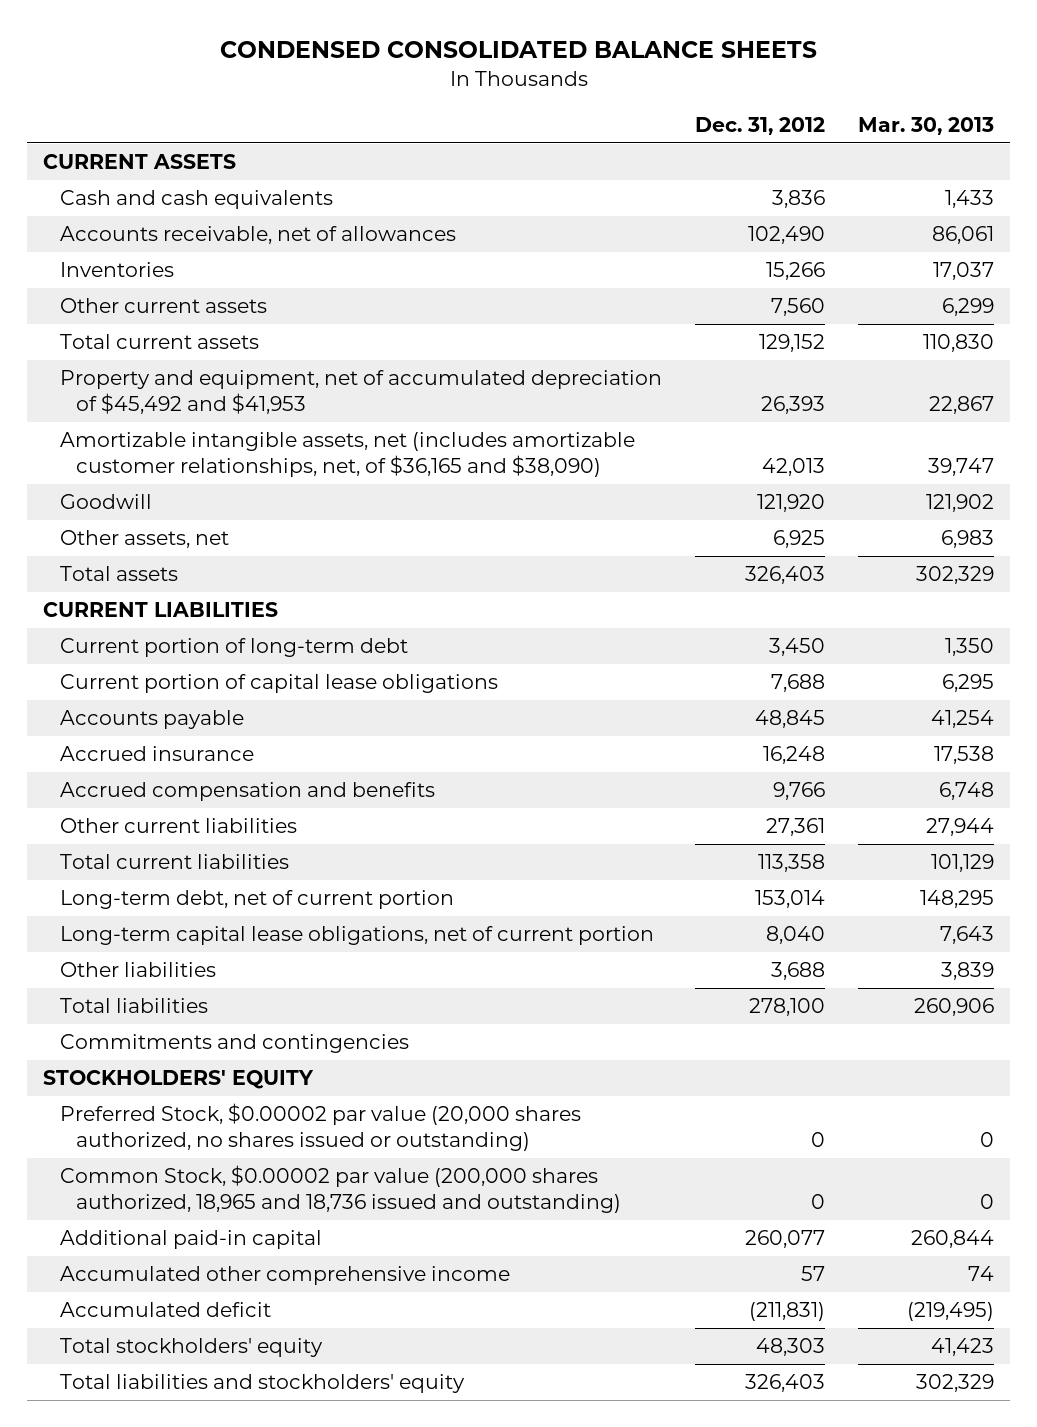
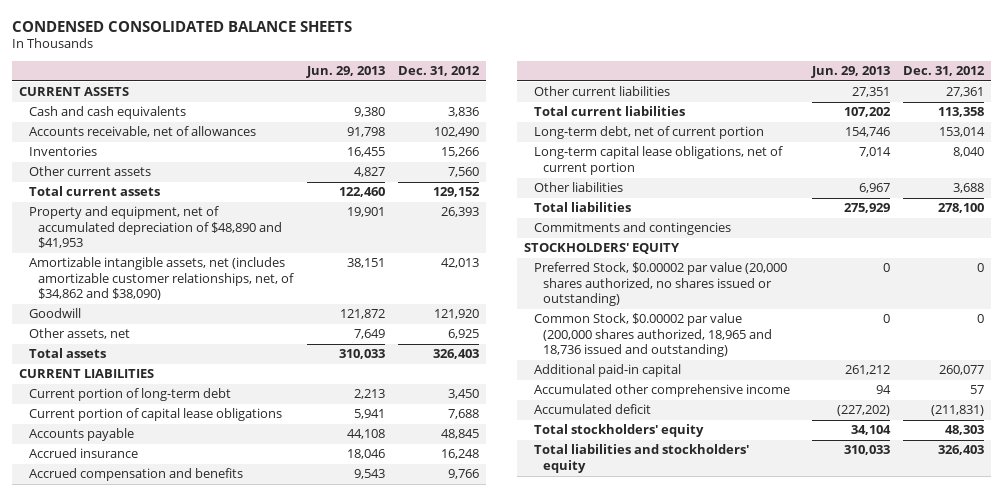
[857,116,994,135] Mar. 30, 2013 -> none
none -> [305,66,385,79] Jun. 29, 2013
[59,370,662,414] Property and equipment, net of accumulated depreciation of $45,492 and $41,953 -> [28,206,283,249] Property and equipment, net of accumulated depreciation of $48,890 and $41,953
[59,432,635,477] Amortizable intangible assets, net (includes amortizable customer relationships, net, of $36,165 and $38,090) -> [28,257,295,301] Amortizable intangible assets, net (includes amortizable customer relationships, net, of $34,862 and $38,090)

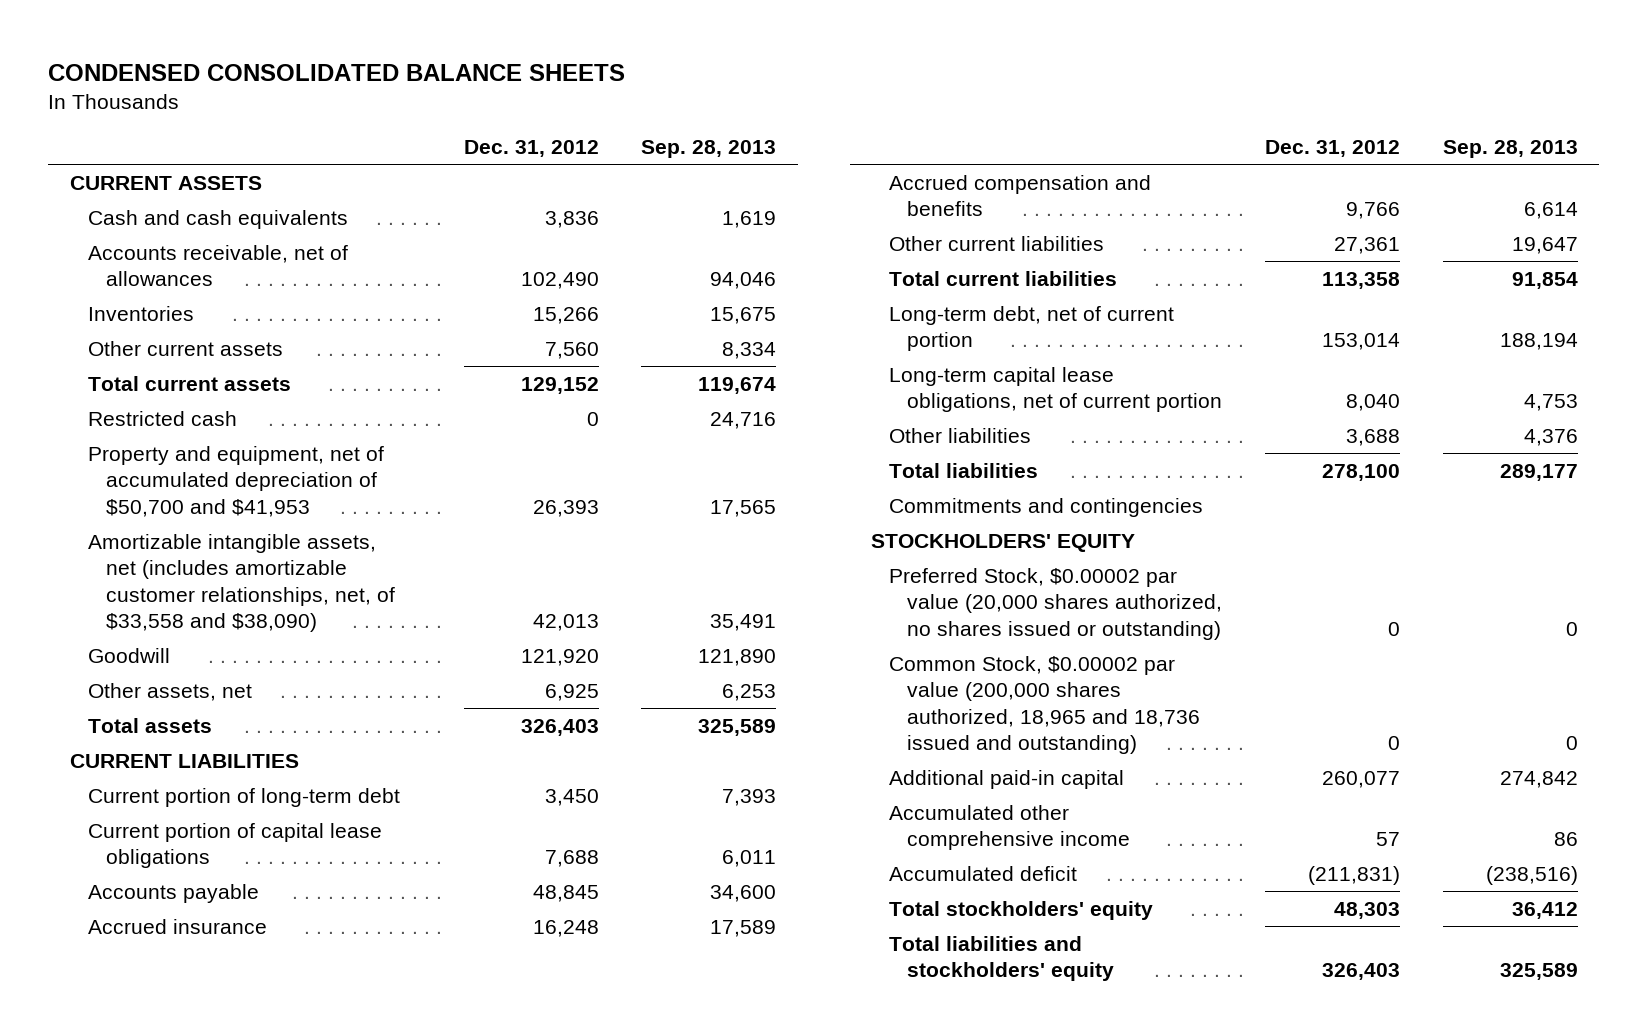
[305,66,385,79] Jun. 29, 2013 -> none
none -> [641,140,777,159] Sep. 28, 2013
none -> [87,410,237,426] Restricted cash
[28,206,283,249] Property and equipment, net of accumulated depreciation of $48,890 and $41,953 -> [87,445,384,517] Property and equipment, net of accumulated depreciation of $50,700 and $41,953
[28,257,295,301] Amortizable intangible assets, net (includes amortizable customer relationships, net, of $34,862 and $38,090) -> [87,533,396,633] Amortizable intangible assets, net (includes amortizable customer relationships, net, of $33,558 and $38,090)

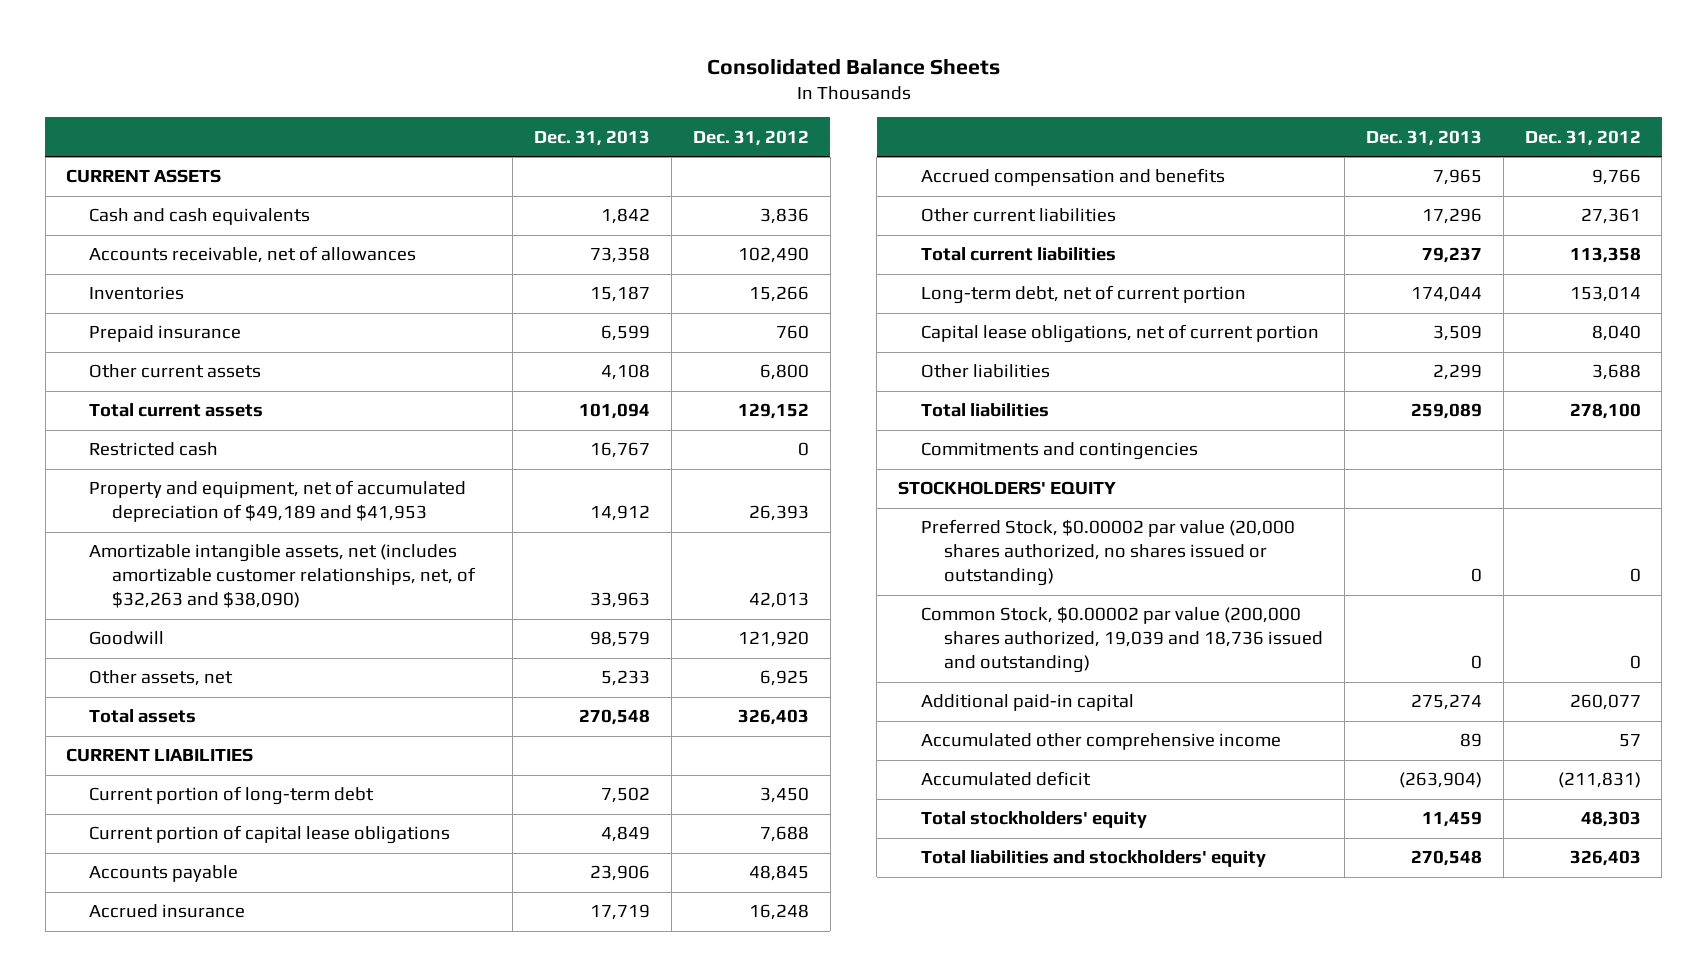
[48,63,626,81] CONDENSED CONSOLIDATED BALANCE SHEETS -> [706,57,1000,75] Consolidated Balance Sheets
[641,140,777,159] Sep. 28, 2013 -> none
none -> [534,129,651,146] Dec. 31, 2013
none -> [89,325,242,343] Prepaid insurance
[544,341,599,359] 7,560 -> [759,364,809,381] 6,800
[87,445,384,517] Property and equipment, net of accumulated depreciation of $50,700 and $41,953 -> [89,480,467,523] Property and equipment, net of accumulated depreciation of $49,189 and $41,953
[87,533,396,633] Amortizable intangible assets, net (includes amortizable customer relationships, net, of $33,558 and $38,090) -> [89,544,477,609] Amortizable intangible assets, net (includes amortizable customer relationships, net, of $32,263 and $38,090)
[889,366,1223,413] Long-term capital lease obligations, net of current portion -> [921,324,1320,344] Capital lease obligations, net of current portion
[889,655,1201,755] Common Stock, $0.00002 par value (200,000 shares authorized, 18,965 and 18,736 issued and outstanding) -> [921,606,1323,674] Common Stock, $0.00002 par value (200,000 shares authorized, 19,039 and 18,736 issued and outstanding)

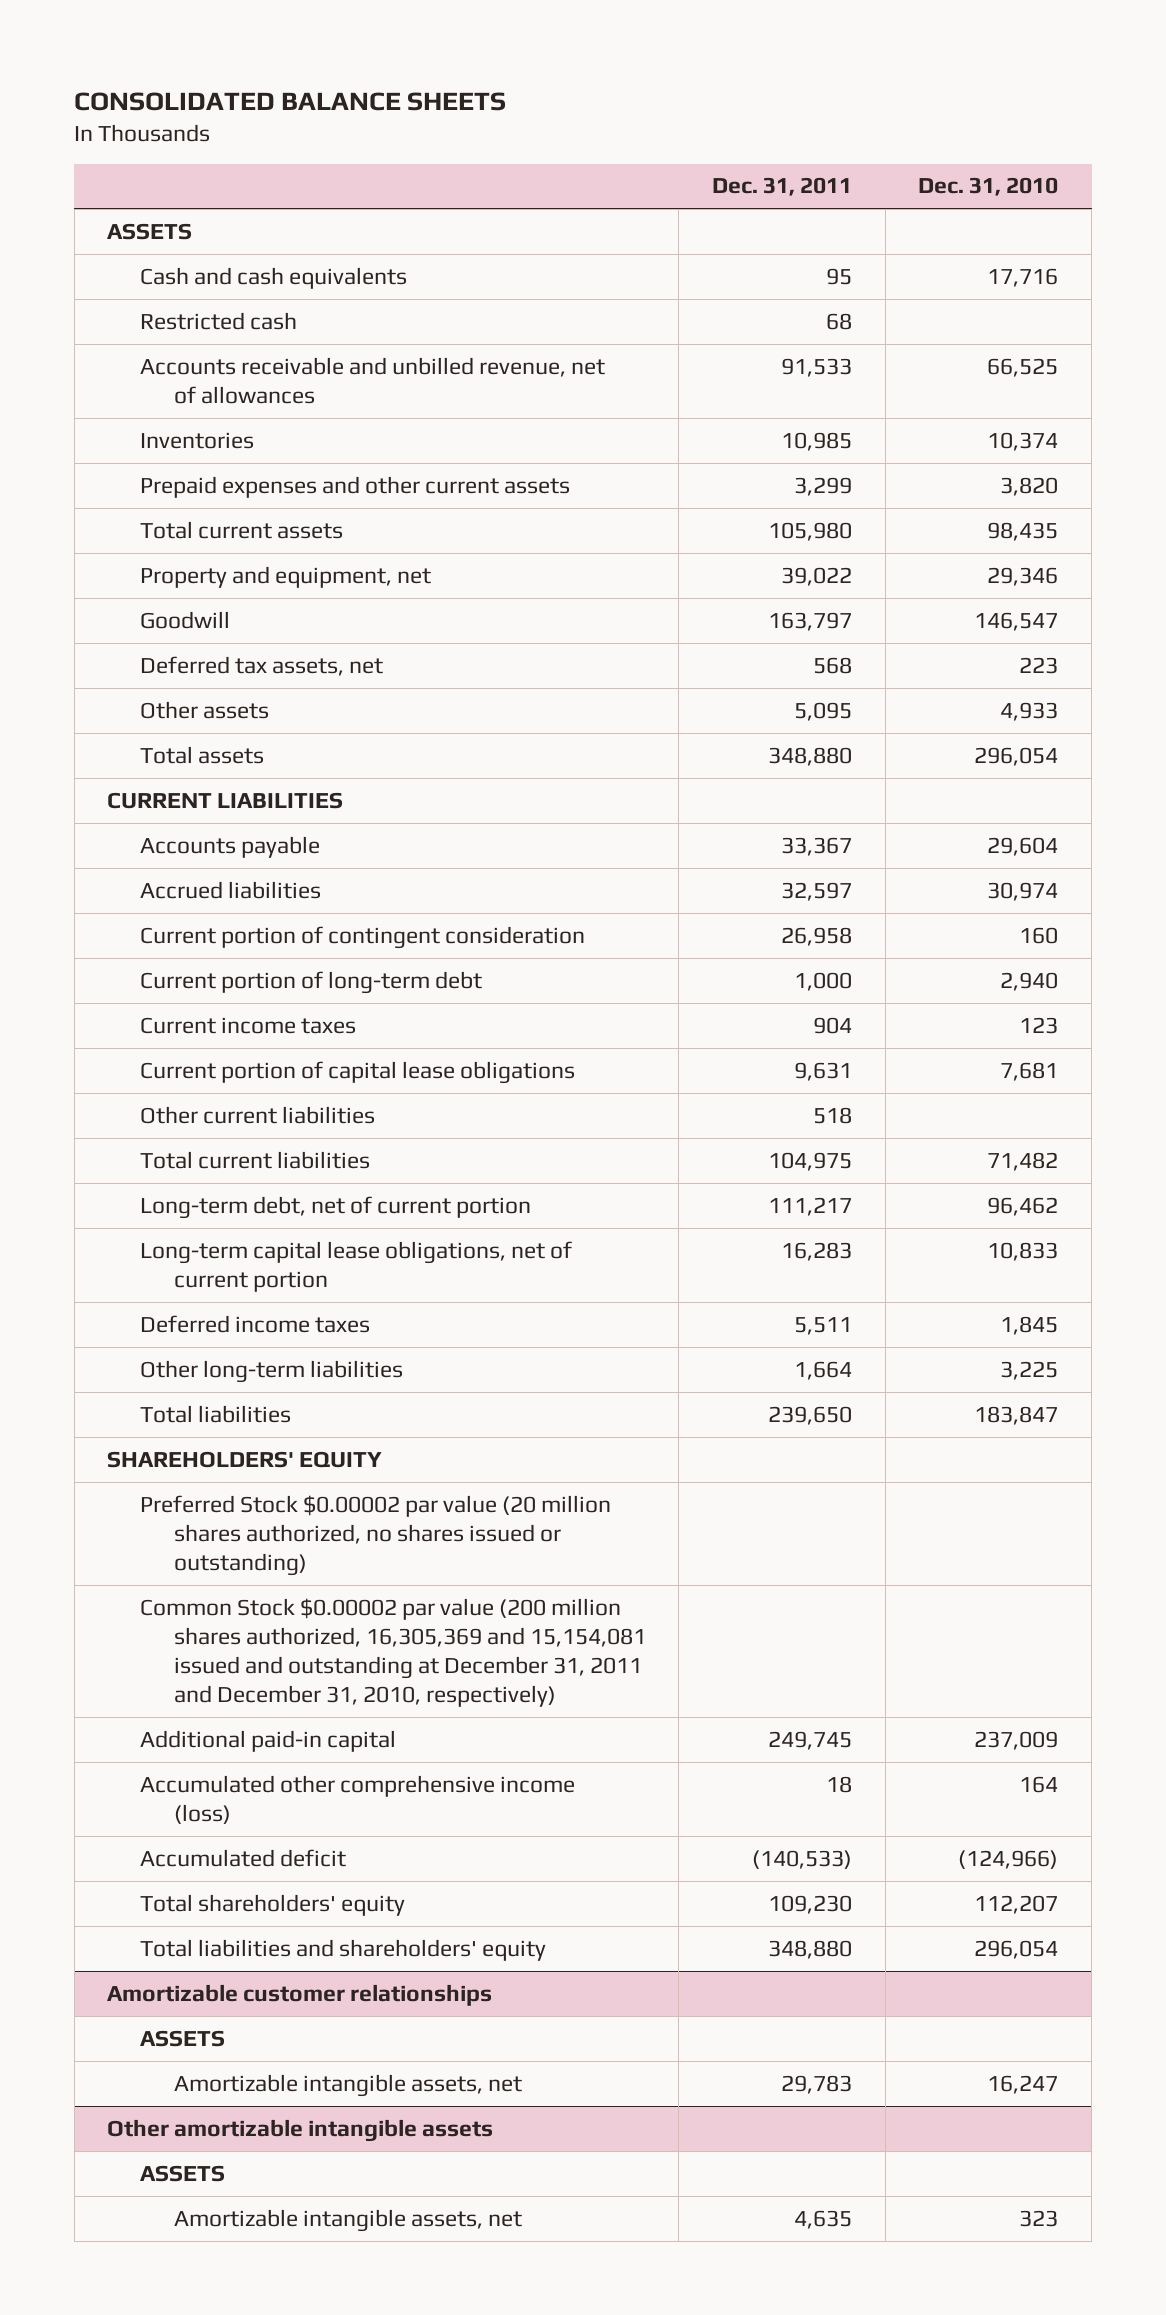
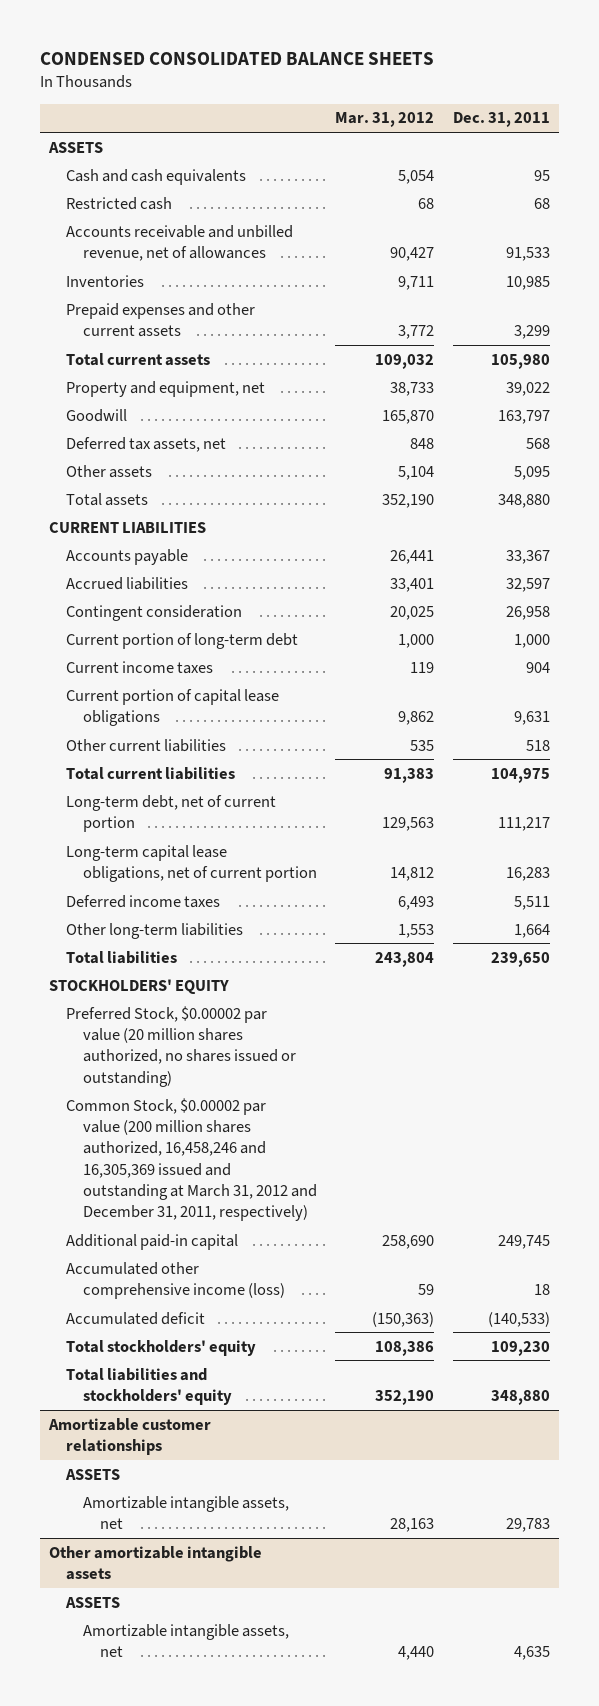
[74,91,507,111] CONSOLIDATED BALANCE SHEETS -> [39,52,434,66] CONDENSED CONSOLIDATED BALANCE SHEETS
[918,177,1059,197] Dec. 31, 2010 -> none
none -> [335,112,435,128] Mar. 31, 2012
[140,925,586,949] Current portion of contingent consideration -> [65,604,242,621] Contingent consideration
[107,1450,383,1468] SHAREHOLDERS' EQUITY -> [48,978,229,994] STOCKHOLDERS' EQUITY
[140,1494,612,1577] Preferred Stock $0.00002 par value (20 million shares authorized, no shares issued or outstanding) -> [65,1005,297,1087] Preferred Stock, $0.00002 par value (20 million shares authorized, no shares issued or outstanding)
[140,1597,646,1708] Common Stock $0.00002 par value (200 million shares authorized, 16,305,369 and 15,154,081 issued and outstanding at December 31, 2011 and December 31, 2010, respectively) -> [65,1097,318,1222] Common Stock, $0.00002 par value (200 million shares authorized, 16,458,246 and 16,305,369 issued and outstanding at March 31, 2012 and December 31, 2011, respectively)
[140,1893,406,1916] Total shareholders' equity -> [65,1339,256,1356] Total stockholders' equity
[140,1938,547,1961] Total liabilities and shareholders' equity -> [65,1367,233,1405] Total liabilities and stockholders' equity

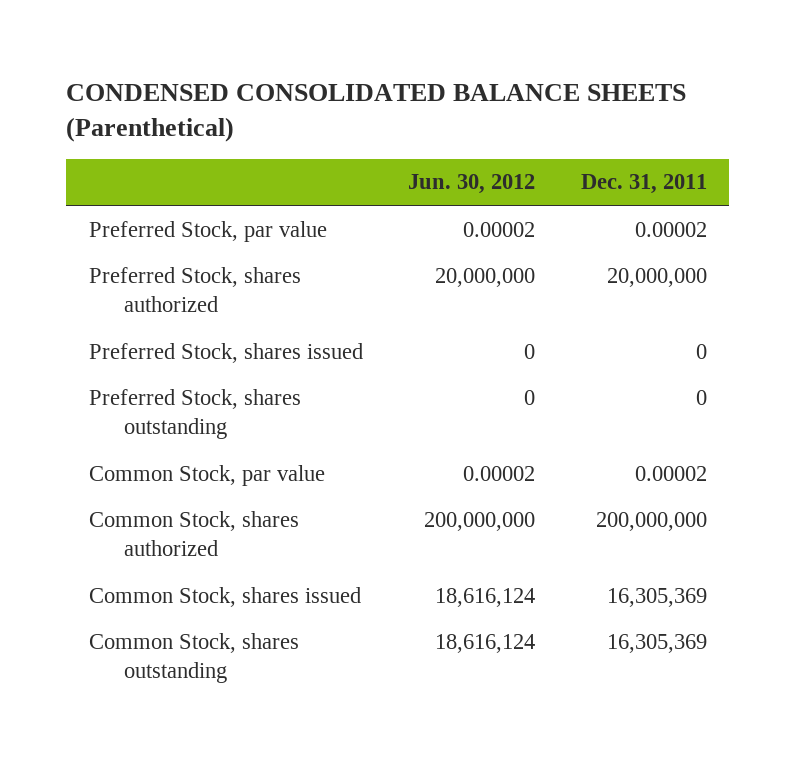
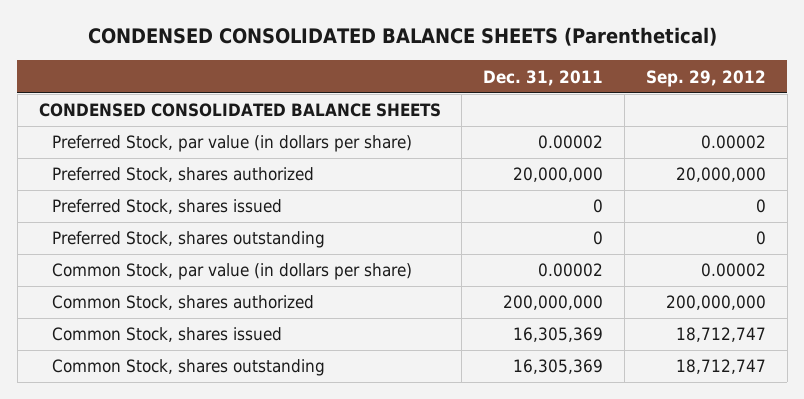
[408,174,536,195] Jun. 30, 2012 -> none
none -> [645,69,766,87] Sep. 29, 2012
none -> [38,103,441,118] CONDENSED CONSOLIDATED BALANCE SHEETS
[88,220,327,242] Preferred Stock, par value -> [52,135,413,153] Preferred Stock, par value (in dollars per share)
[88,464,325,486] Common Stock, par value -> [52,263,413,281] Common Stock, par value (in dollars per share)

